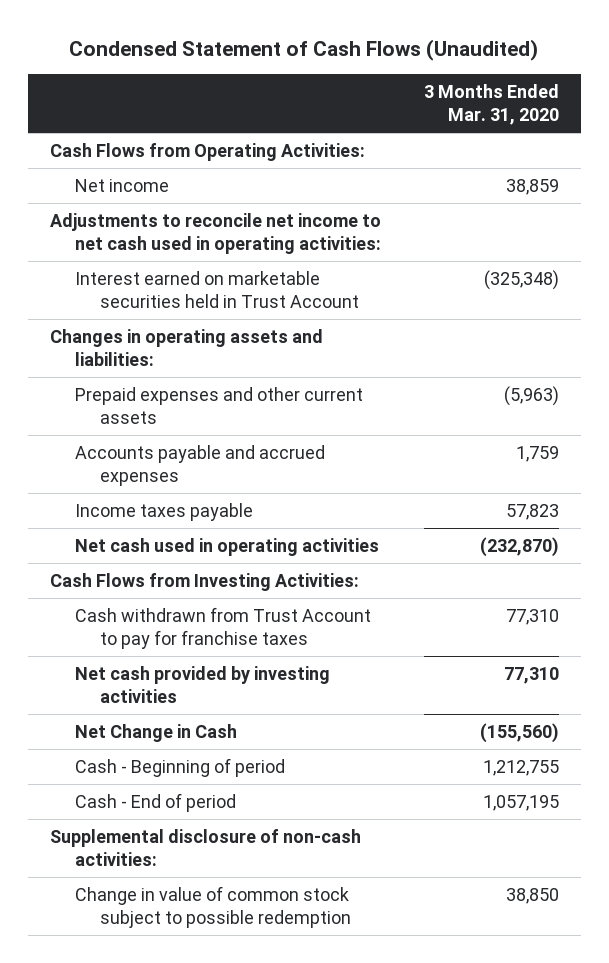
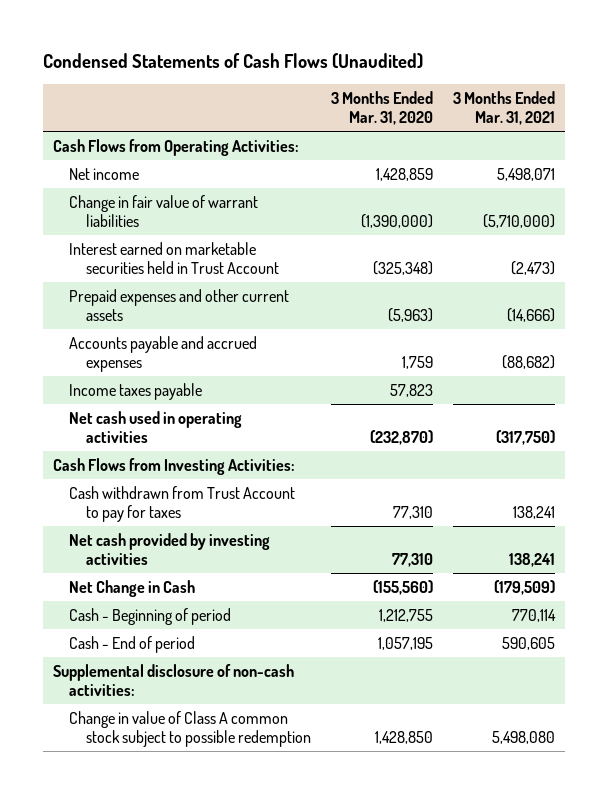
[69,38,539,61] Condensed Statement of Cash Flows (Unaudited) -> [42,52,423,69] Condensed Statements of Cash Flows (Unaudited)
none -> [452,90,555,125] 3 Months Ended Mar. 31, 2021
[49,213,381,255] Adjustments to reconcile net income to net cash used in operating activities: -> none
[506,179,560,196] 38,859 -> [375,168,433,182] 1,428,859
none -> [69,195,259,228] Change in fair value of warrant liabilities
[49,329,323,367] Changes in operating assets and liabilities: -> none
[74,607,371,650] Cash withdrawn from Trust Account to pay for franchise taxes -> [69,486,296,523] Cash withdrawn from Trust Account to pay for taxes
[74,886,352,929] Change in value of common stock subject to possible redemption -> [69,711,311,748] Change in value of Class A common stock subject to possible redemption
[506,888,560,905] 38,850 -> [374,731,433,745] 1,428,850

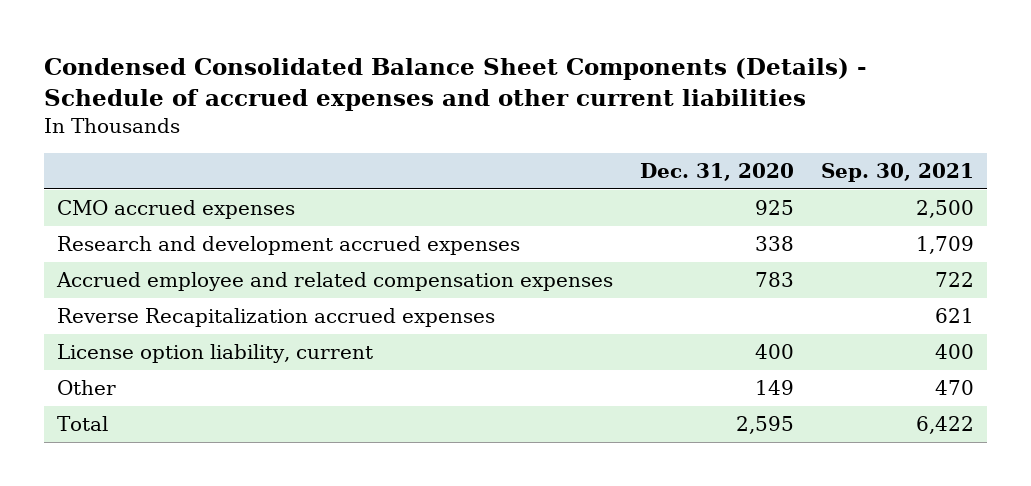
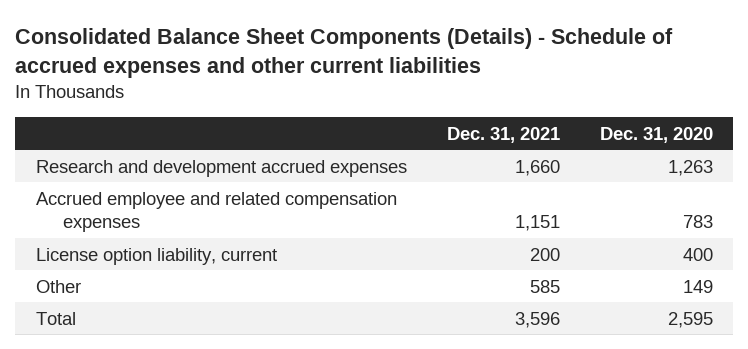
[43,57,867,111] Condensed Consolidated Balance Sheet Components (Details) - Schedule of accrued expenses and other current liabilities -> [15,28,674,79] Consolidated Balance Sheet Components (Details) - Schedule of accrued expenses and other current liabilities
[820,163,974,183] Sep. 30, 2021 -> none
none -> [446,126,560,143] Dec. 31, 2021
[56,200,295,220] CMO accrued expenses -> none
[754,236,794,252] 338 -> [667,159,713,176] 1,263
[56,308,495,328] Reverse Recapitalization accrued expenses -> none

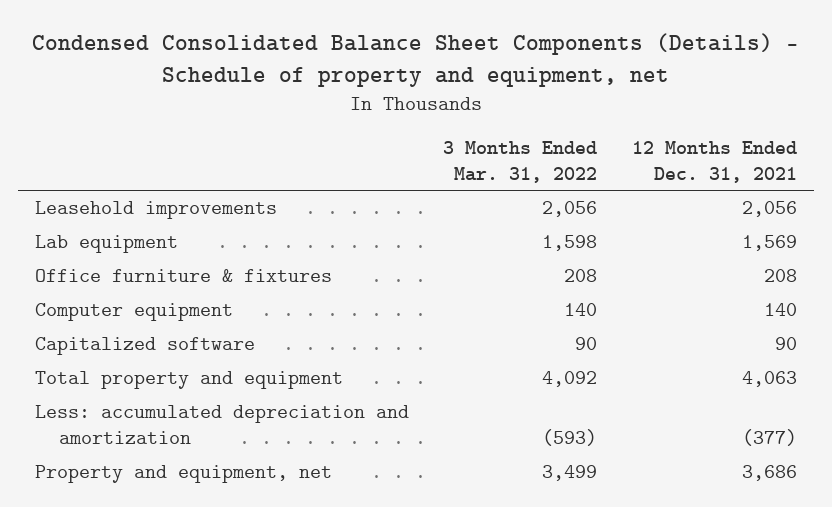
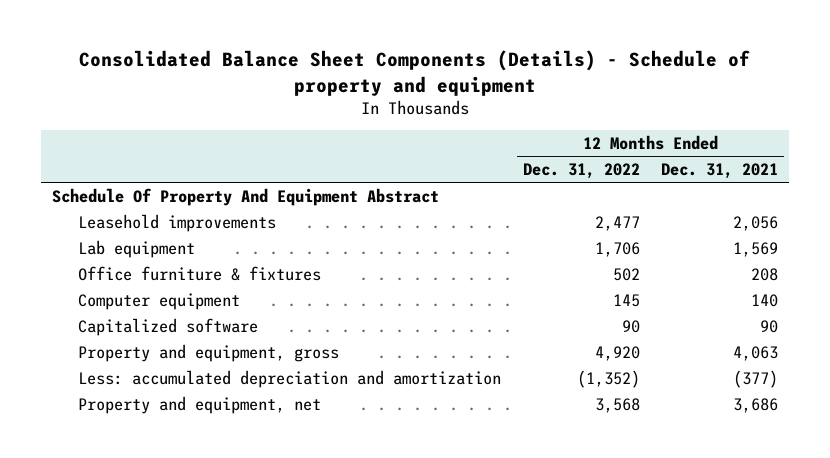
[31,33,799,88] Condensed Consolidated Balance Sheet Components (Details) - Schedule of property and equipment, net -> [79,50,751,96] Consolidated Balance Sheet Components (Details) - Schedule of property and equipment
[443,141,598,183] 3 Months Ended Mar. 31, 2022 -> none
none -> [522,163,640,180] Dec. 31, 2022
none -> [51,187,439,206] Schedule Of Property And Equipment Abstract
[35,371,344,390] Total property and equipment -> [77,343,339,362] Property and equipment, gross

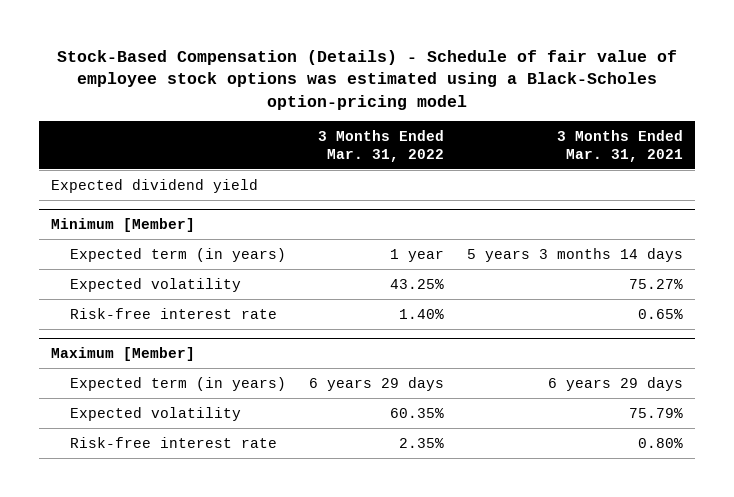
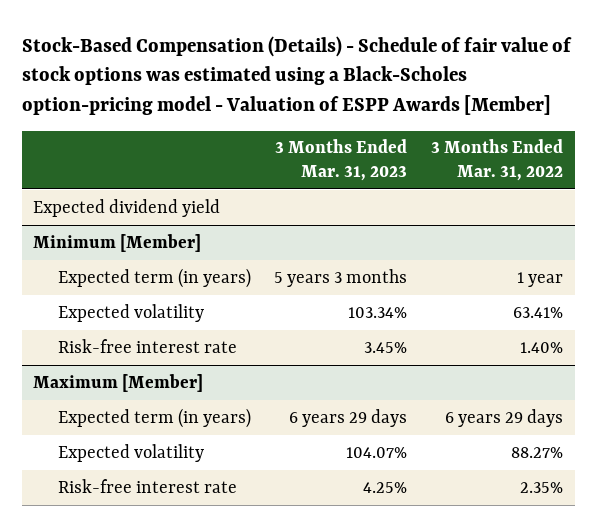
[56,49,677,110] Stock-Based Compensation (Details) - Schedule of fair value of employee stock options was estimated using a Black-Scholes option-pricing model -> [21,35,572,116] Stock-Based Compensation (Details) - Schedule of fair value of stock options was estimated using a Black-Scholes option-pricing model - Valuation of ESPP Awards [Member]
[557,129,684,162] 3 Months Ended Mar. 31, 2021 -> none
none -> [275,139,408,181] 3 Months Ended Mar. 31, 2023
[390,278,445,289] 43.25% -> [512,306,563,318] 63.41%
[390,407,445,418] 60.35% -> [510,446,563,458] 88.27%

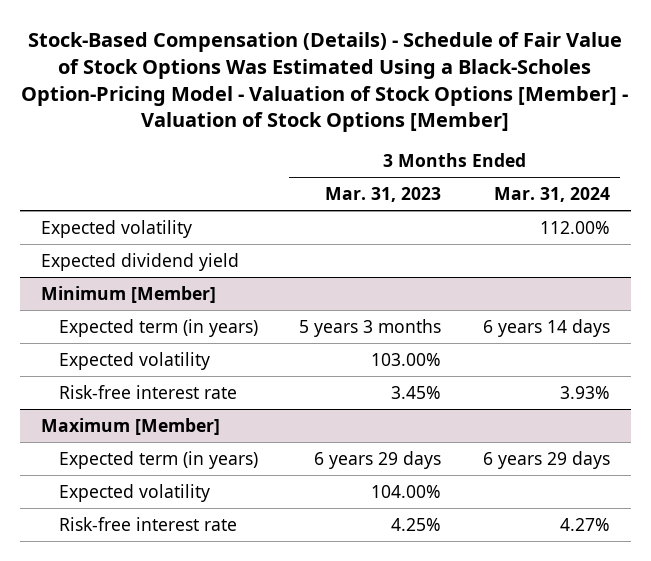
[21,35,572,116] Stock-Based Compensation (Details) - Schedule of fair value of stock options was estimated using a Black-Scholes option-pricing model - Valuation of ESPP Awards [Member] -> [21,32,629,133] Stock-Based Compensation (Details) - Schedule of Fair Value of Stock Options Was Estimated Using a Black-Scholes Option-Pricing Model - Valuation of Stock Options [Member] - Valuation of Stock Options [Member]
[430,139,563,181] 3 Months Ended Mar. 31, 2022 -> none
none -> [493,187,610,203] Mar. 31, 2024
none -> [40,219,192,238] Expected volatility
[348,306,408,318] 103.34% -> [371,352,442,366] 103.00%
[346,446,408,458] 104.07% -> [371,484,442,498] 104.00%

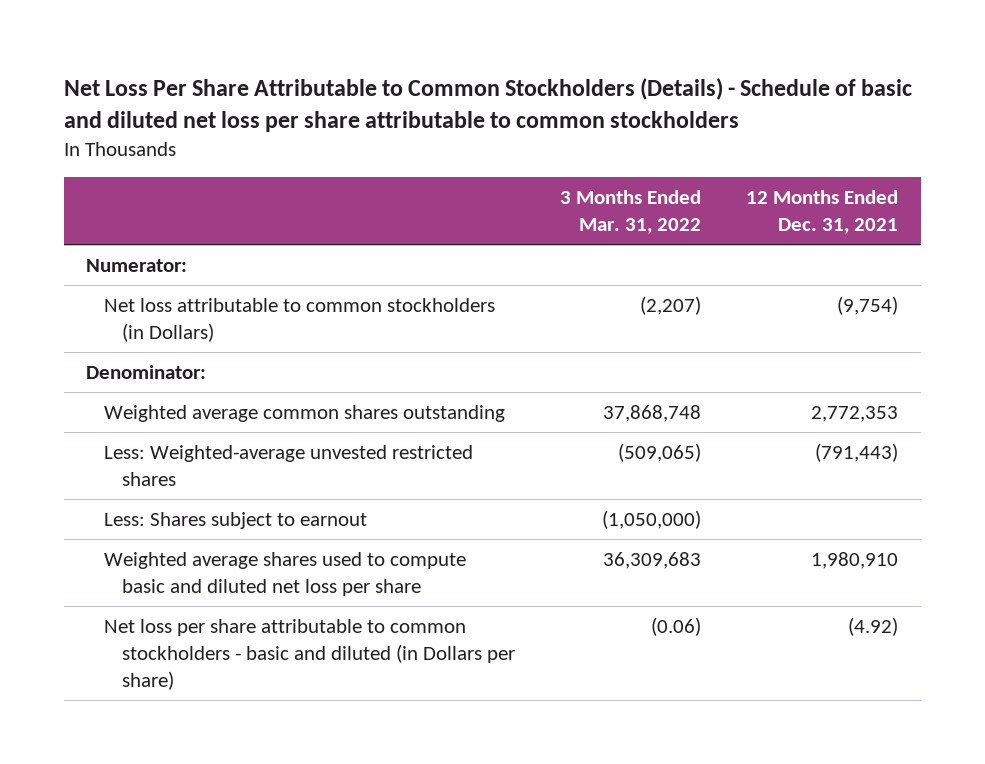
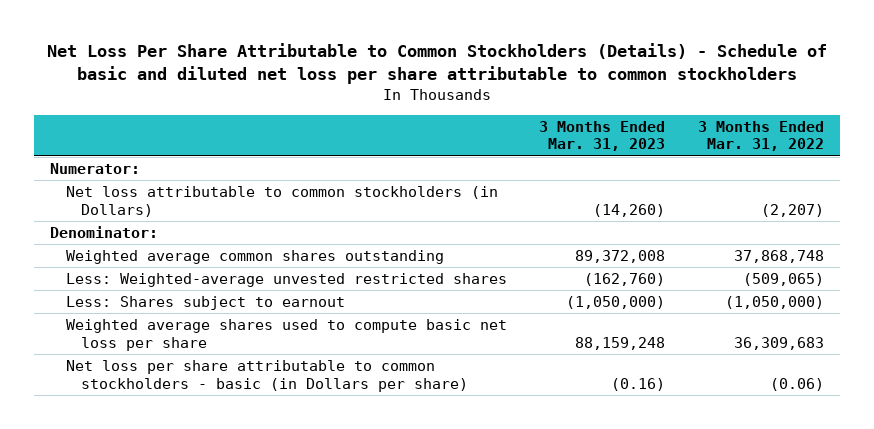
[746,189,899,234] 12 Months Ended Dec. 31, 2021 -> none
none -> [539,120,666,152] 3 Months Ended Mar. 31, 2023
[104,551,467,596] Weighted average shares used to compute basic and diluted net loss per share -> [65,319,507,351] Weighted average shares used to compute basic net loss per share
[104,618,516,690] Net loss per share attributable to common stockholders - basic and diluted (in Dollars per share) -> [65,360,468,392] Net loss per share attributable to common stockholders - basic (in Dollars per share)

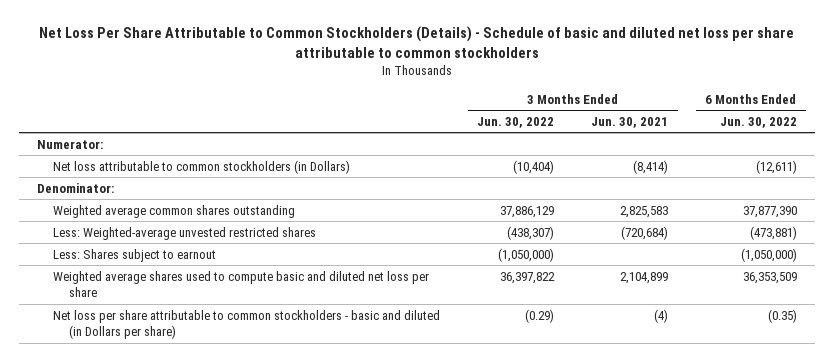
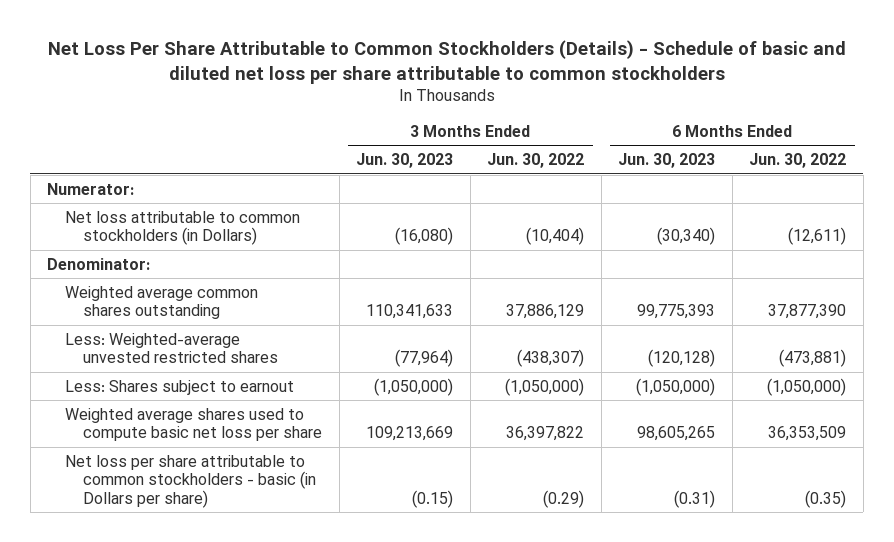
[591,116,669,128] Jun. 30, 2021 -> none
none -> [356,153,454,169] Jun. 30, 2023
none -> [618,153,716,169] Jun. 30, 2023
[52,270,429,298] Weighted average shares used to compute basic and diluted net loss per share -> [65,407,323,442] Weighted average shares used to compute basic net loss per share
[52,309,440,340] Net loss per share attributable to common stockholders - basic and diluted (in Dollars per share) -> [65,454,317,508] Net loss per share attributable to common stockholders - basic (in Dollars per share)

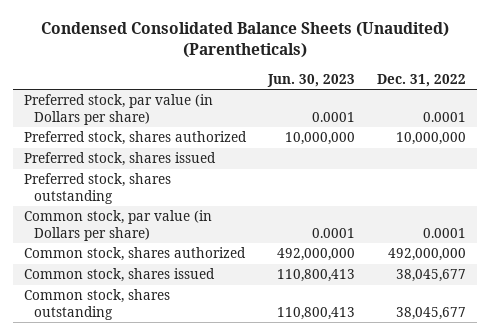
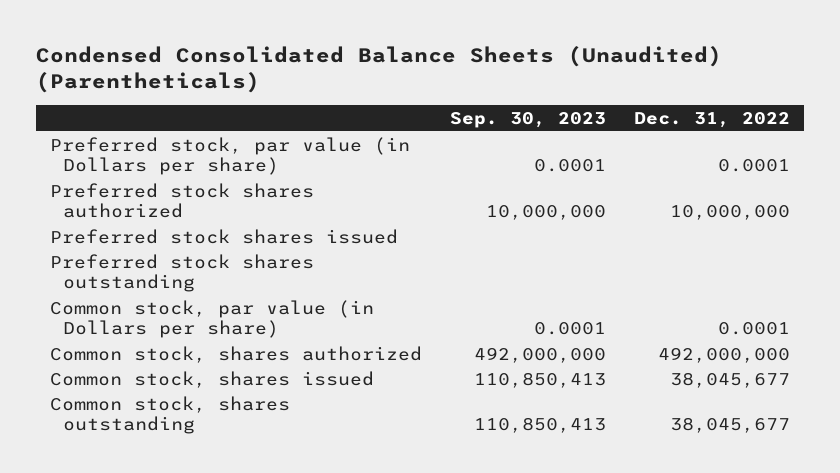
[266,73,355,87] Jun. 30, 2023 -> none
none -> [450,111,607,128] Sep. 30, 2023
[23,131,247,146] Preferred stock, shares authorized -> [49,182,314,219] Preferred stock shares authorized
[23,152,216,167] Preferred stock, shares issued -> [49,228,398,244] Preferred stock shares issued
[23,173,171,204] Preferred stock, shares outstanding -> [49,253,314,293] Preferred stock shares outstanding

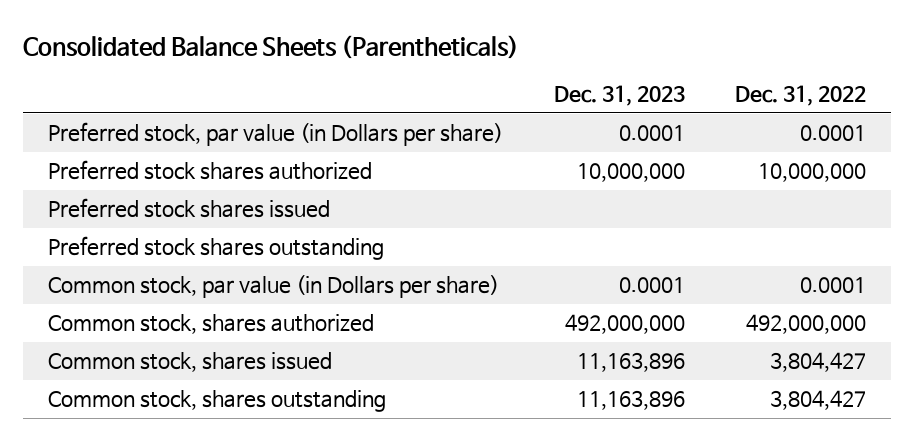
[35,46,722,94] Condensed Consolidated Balance Sheets (Unaudited) (Parentheticals) -> [23,34,520,59] Consolidated Balance Sheets (Parentheticals)
[450,111,607,128] Sep. 30, 2023 -> none
none -> [553,85,685,107] Dec. 31, 2023
[670,371,791,388] 38,045,677 -> [770,352,867,373] 3,804,427
[670,417,791,434] 38,045,677 -> [770,390,867,411] 3,804,427

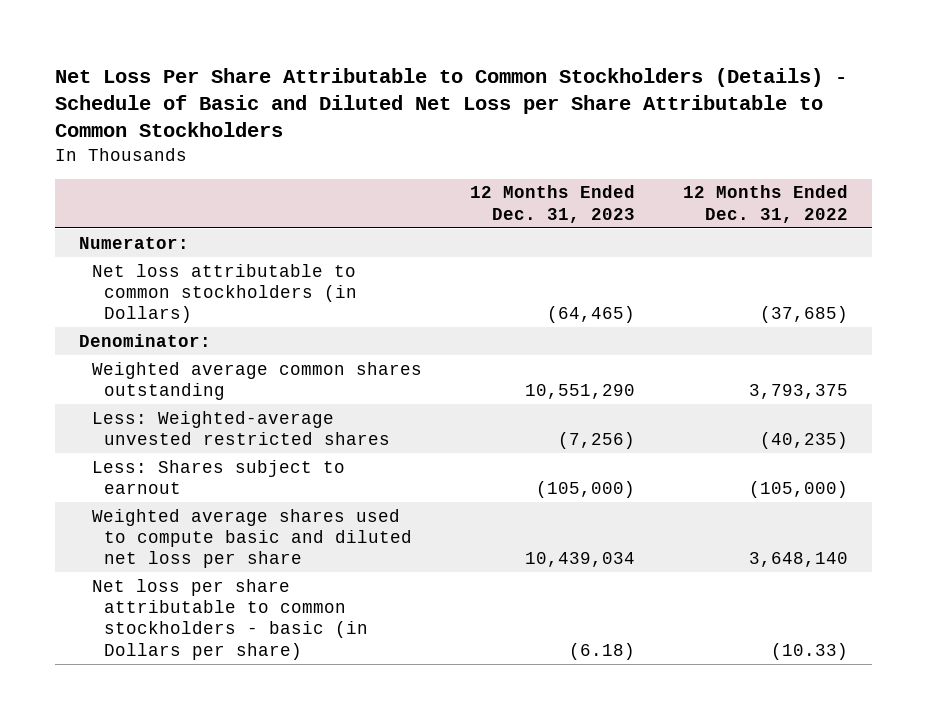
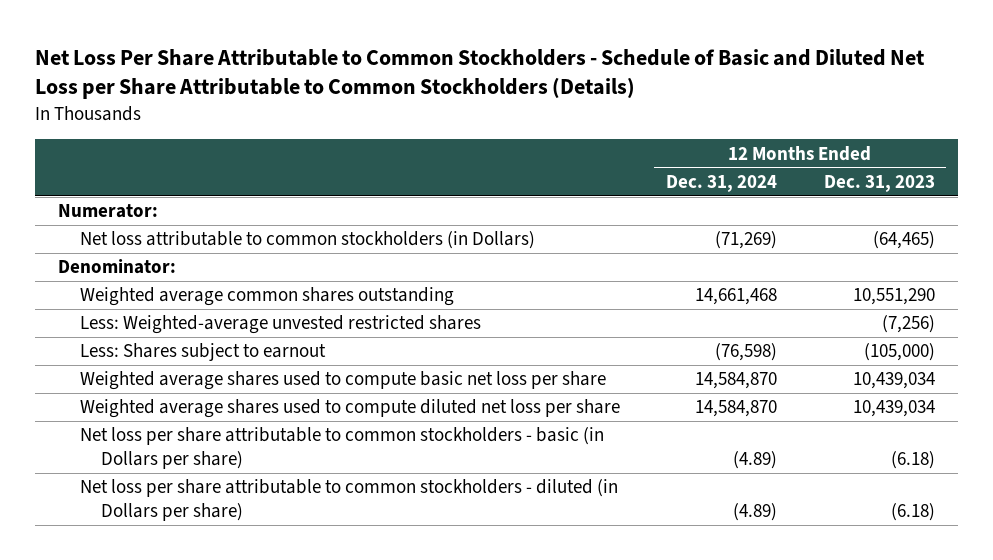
[55,67,848,138] Net Loss Per Share Attributable to Common Stockholders (Details) - Schedule of Basic and Diluted Net Loss per Share Attributable to Common Stockholders -> [35,48,926,100] Net Loss Per Share Attributable to Common Stockholders - Schedule of Basic and Diluted Net Loss per Share Attributable to Common Stockholders (Details)
[683,185,849,223] 12 Months Ended Dec. 31, 2022 -> none
none -> [666,174,778,192] Dec. 31, 2024
[91,508,413,569] Weighted average shares used to compute basic and diluted net loss per share -> [79,371,606,391] Weighted average shares used to compute basic net loss per share
none -> [79,399,620,419] Weighted average shares used to compute diluted net loss per share
none -> [79,479,618,521] Net loss per share attributable to common stockholders - diluted (in Dollars per share)

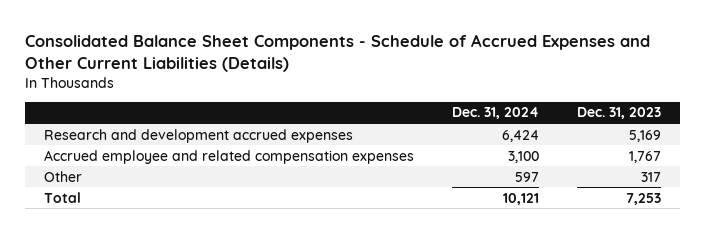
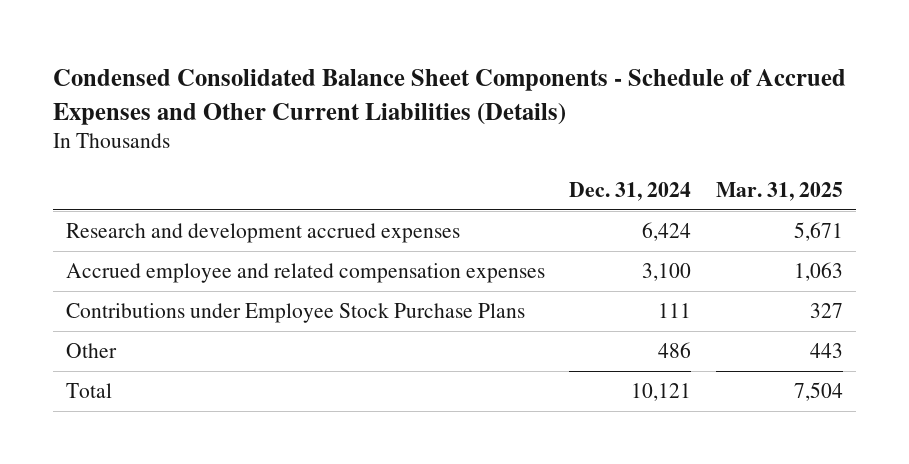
[24,33,650,72] Consolidated Balance Sheet Components - Schedule of Accrued Expenses and Other Current Liabilities (Details) -> [53,69,847,125] Condensed Consolidated Balance Sheet Components - Schedule of Accrued Expenses and Other Current Liabilities (Details)
[576,107,661,120] Dec. 31, 2023 -> none
none -> [716,181,844,201] Mar. 31, 2025
none -> [65,303,525,324] Contributions under Employee Stock Purchase Plans
[514,171,539,182] 597 -> [658,342,692,359] 486

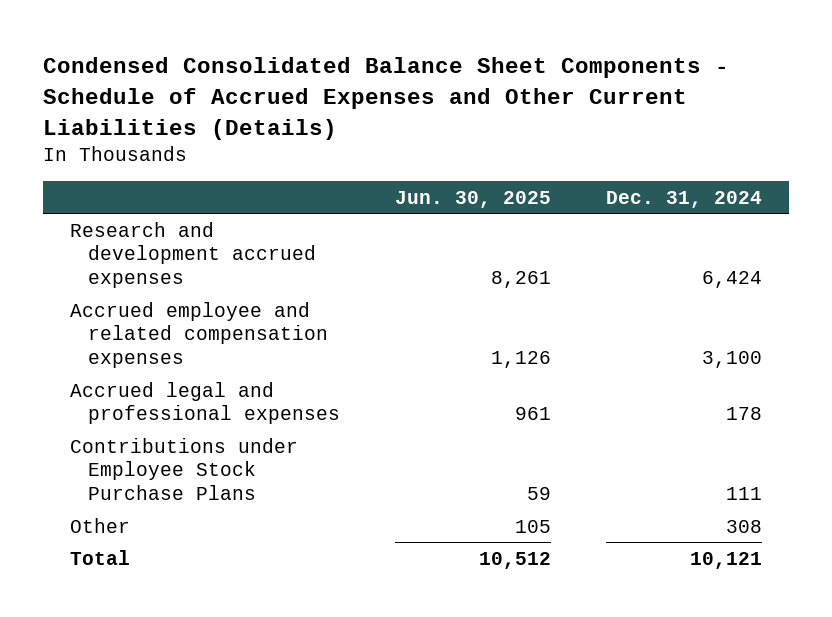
[716,181,844,201] Mar. 31, 2025 -> none
none -> [394,190,551,208] Jun. 30, 2025
none -> [70,381,340,425] Accrued legal and professional expenses
[658,342,692,359] 486 -> [725,519,762,533] 308

